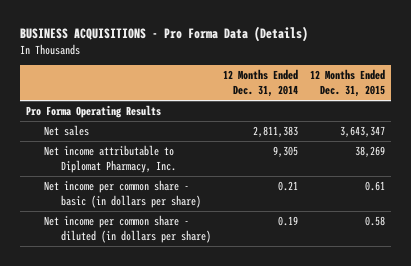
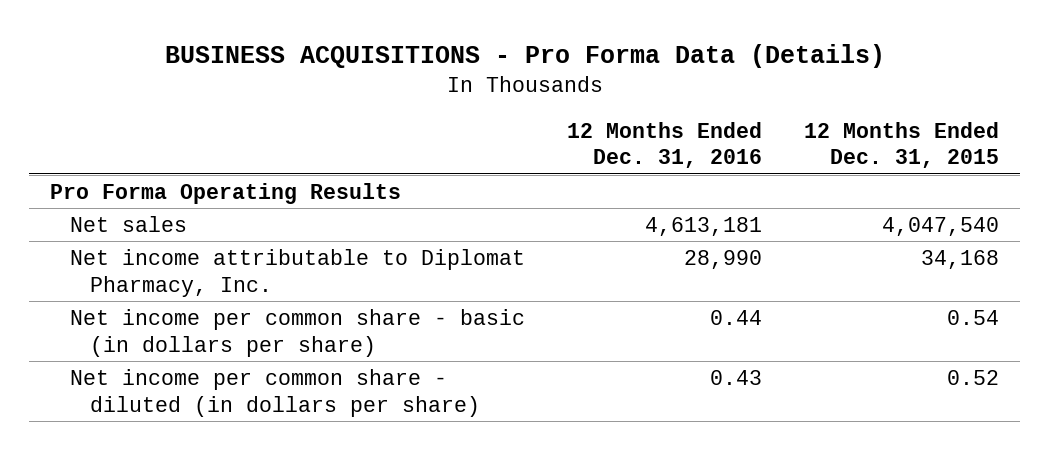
[223,69,299,98] 12 Months Ended Dec. 31, 2014 -> none
none -> [567,121,763,169] 12 Months Ended Dec. 31, 2016
[340,126,386,138] 3,643,347 -> [882,216,1000,236] 4,047,540
[355,146,386,158] 38,269 -> [921,249,1000,269] 34,168
[365,181,386,192] 0.61 -> [947,309,1000,325] 0.54
[365,216,386,227] 0.58 -> [947,369,1000,385] 0.52

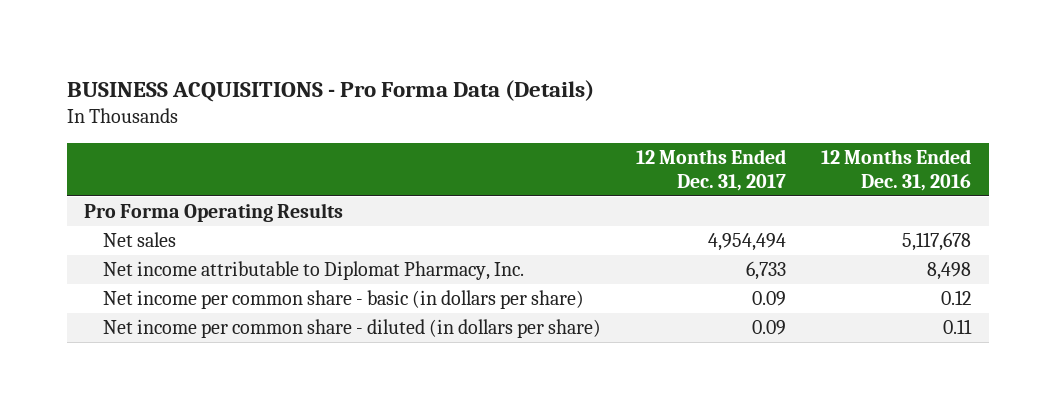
[804,121,1000,169] 12 Months Ended Dec. 31, 2015 -> none
none -> [636,149,787,192] 12 Months Ended Dec. 31, 2017
[645,216,763,236] 4,613,181 -> [902,232,972,252] 5,117,678
[684,249,763,269] 28,990 -> [927,262,972,281] 8,498
[710,309,763,325] 0.44 -> [941,290,972,306] 0.12
[710,369,763,385] 0.43 -> [943,319,973,335] 0.11

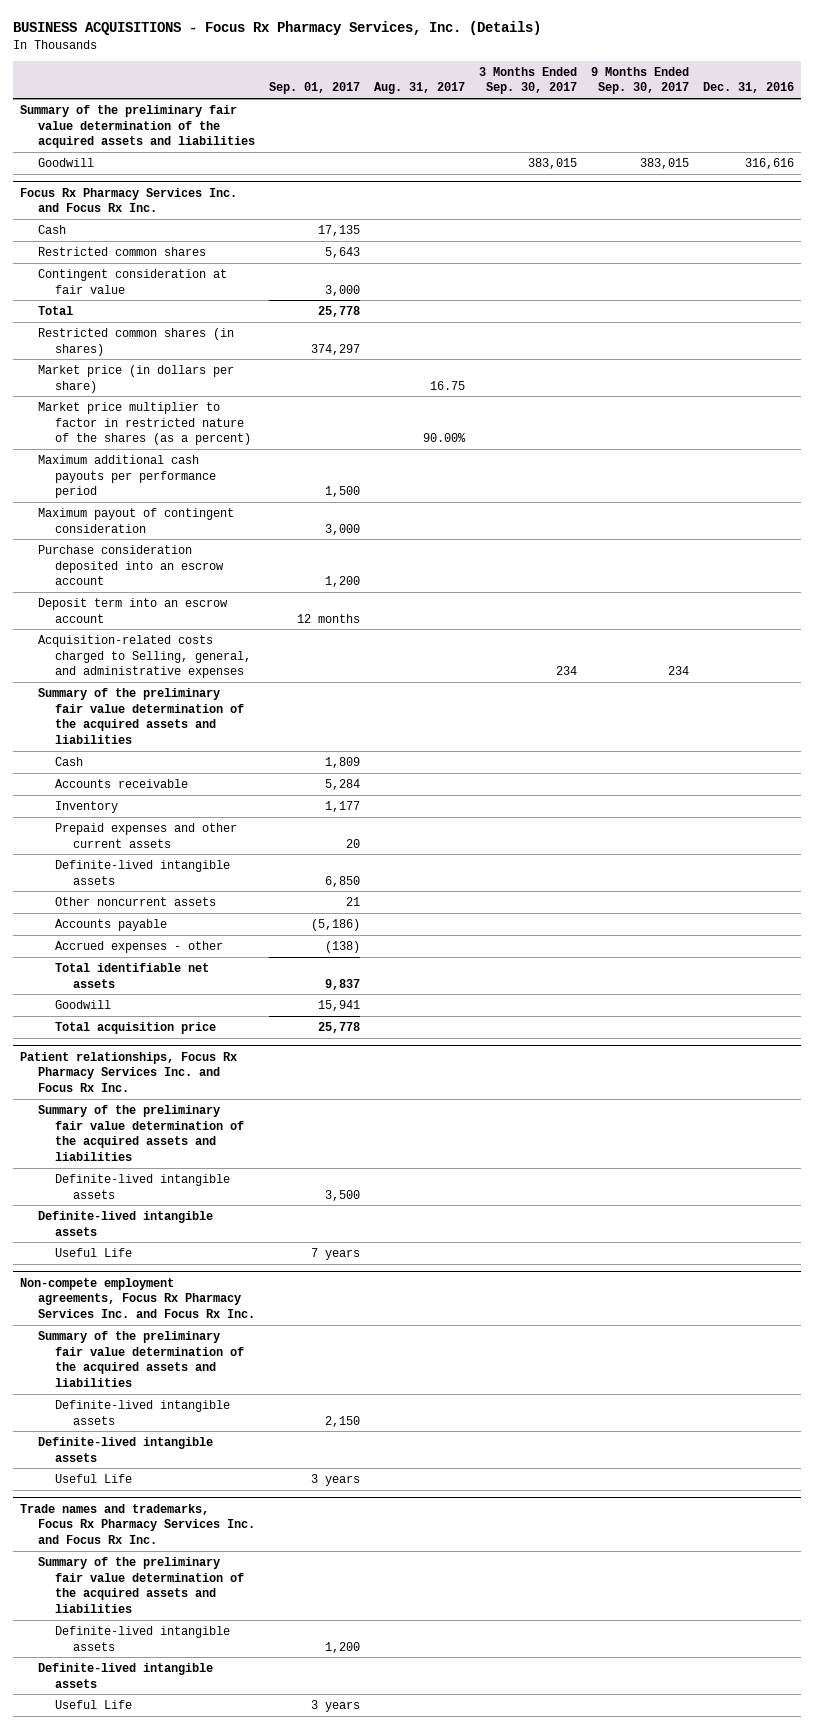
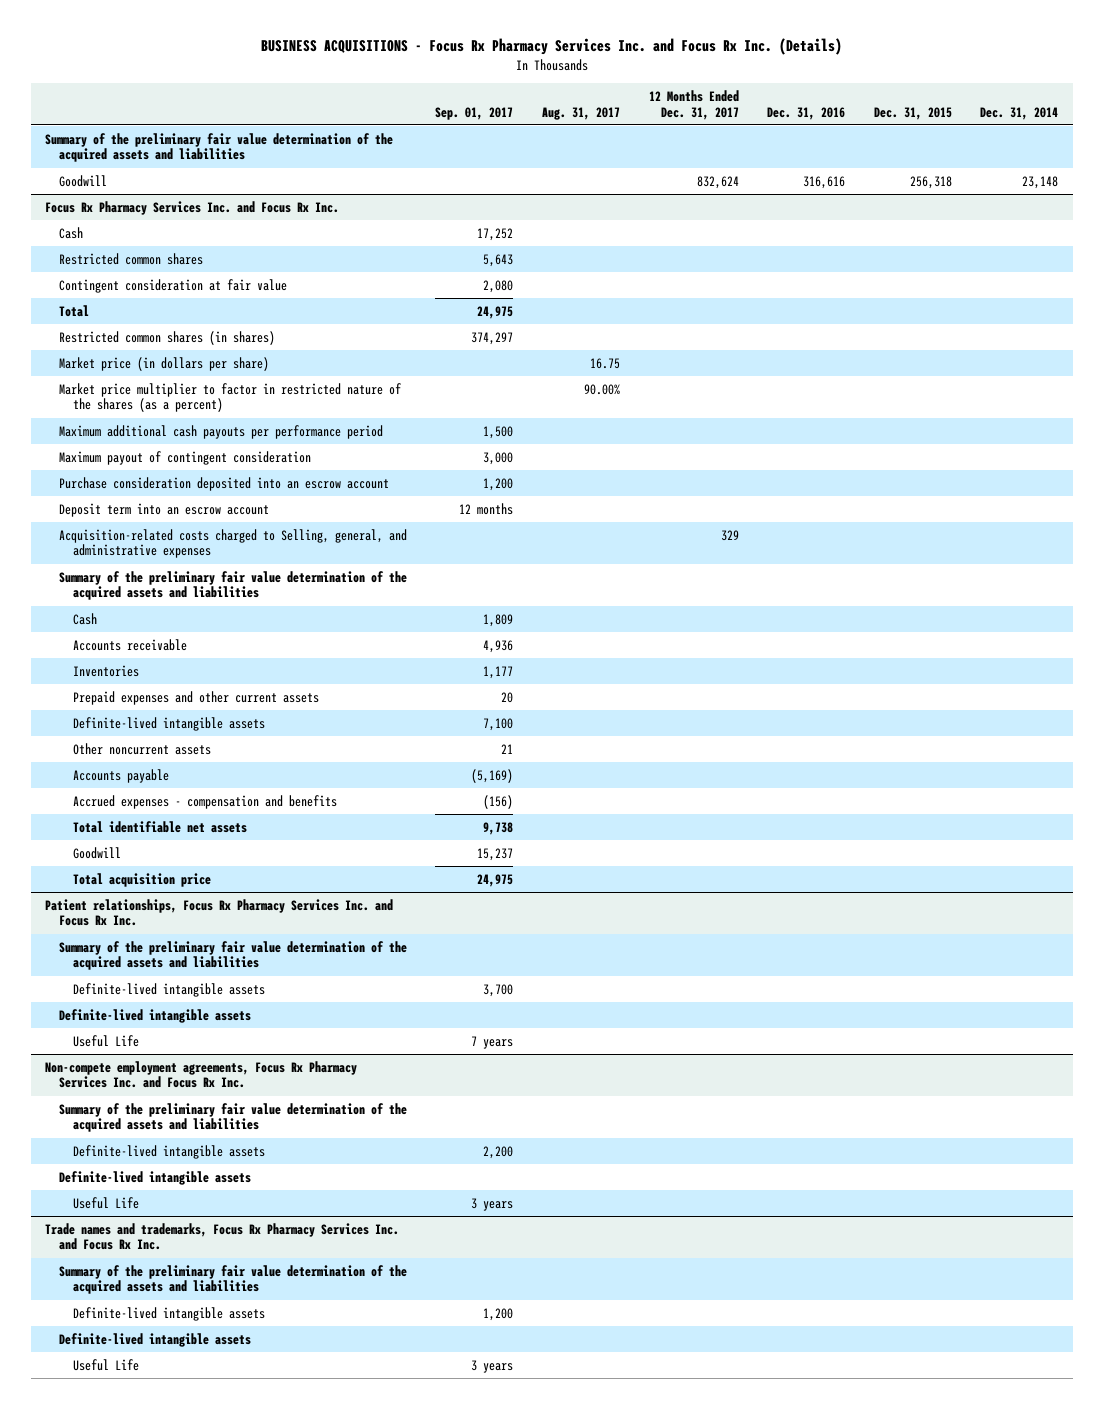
[13,21,542,36] BUSINESS ACQUISITIONS - Focus Rx Pharmacy Services, Inc. (Details) -> [260,38,842,56] BUSINESS ACQUISITIONS - Focus Rx Pharmacy Services Inc. and Focus Rx Inc. (Details)
[479,66,578,95] 3 Months Ended Sep. 30, 2017 -> none
[591,66,690,95] 9 Months Ended Sep. 30, 2017 -> none
none -> [648,89,739,120] 12 Months Ended Dec. 31, 2017
none -> [873,106,952,120] Dec. 31, 2015
none -> [980,106,1059,120] Dec. 31, 2014
[317,224,360,236] 17,135 -> [477,227,514,241] 17,252
[324,284,360,296] 3,000 -> [483,279,514,293] 2,080
[317,305,360,317] 25,778 -> [477,305,514,319] 24,975
[324,778,360,790] 5,284 -> [483,639,514,653] 4,936
[55,800,119,813] Inventory -> [72,664,139,677] Inventories
[324,875,360,887] 6,850 -> [483,717,514,731] 7,100
[55,940,224,953] Accrued expenses - other -> none
[310,918,360,931] (5,186) -> [471,768,514,783] (5,169)
none -> [72,794,337,809] Accrued expenses - compensation and benefits
[324,978,360,990] 9,837 -> [483,821,514,835] 9,738
[317,999,360,1011] 15,941 -> [477,847,514,861] 15,237
[317,1021,360,1033] 25,778 -> [477,873,514,887] 24,975
[324,1189,360,1201] 3,500 -> [483,983,514,997] 3,700
[324,1415,360,1427] 2,150 -> [483,1145,514,1159] 2,200

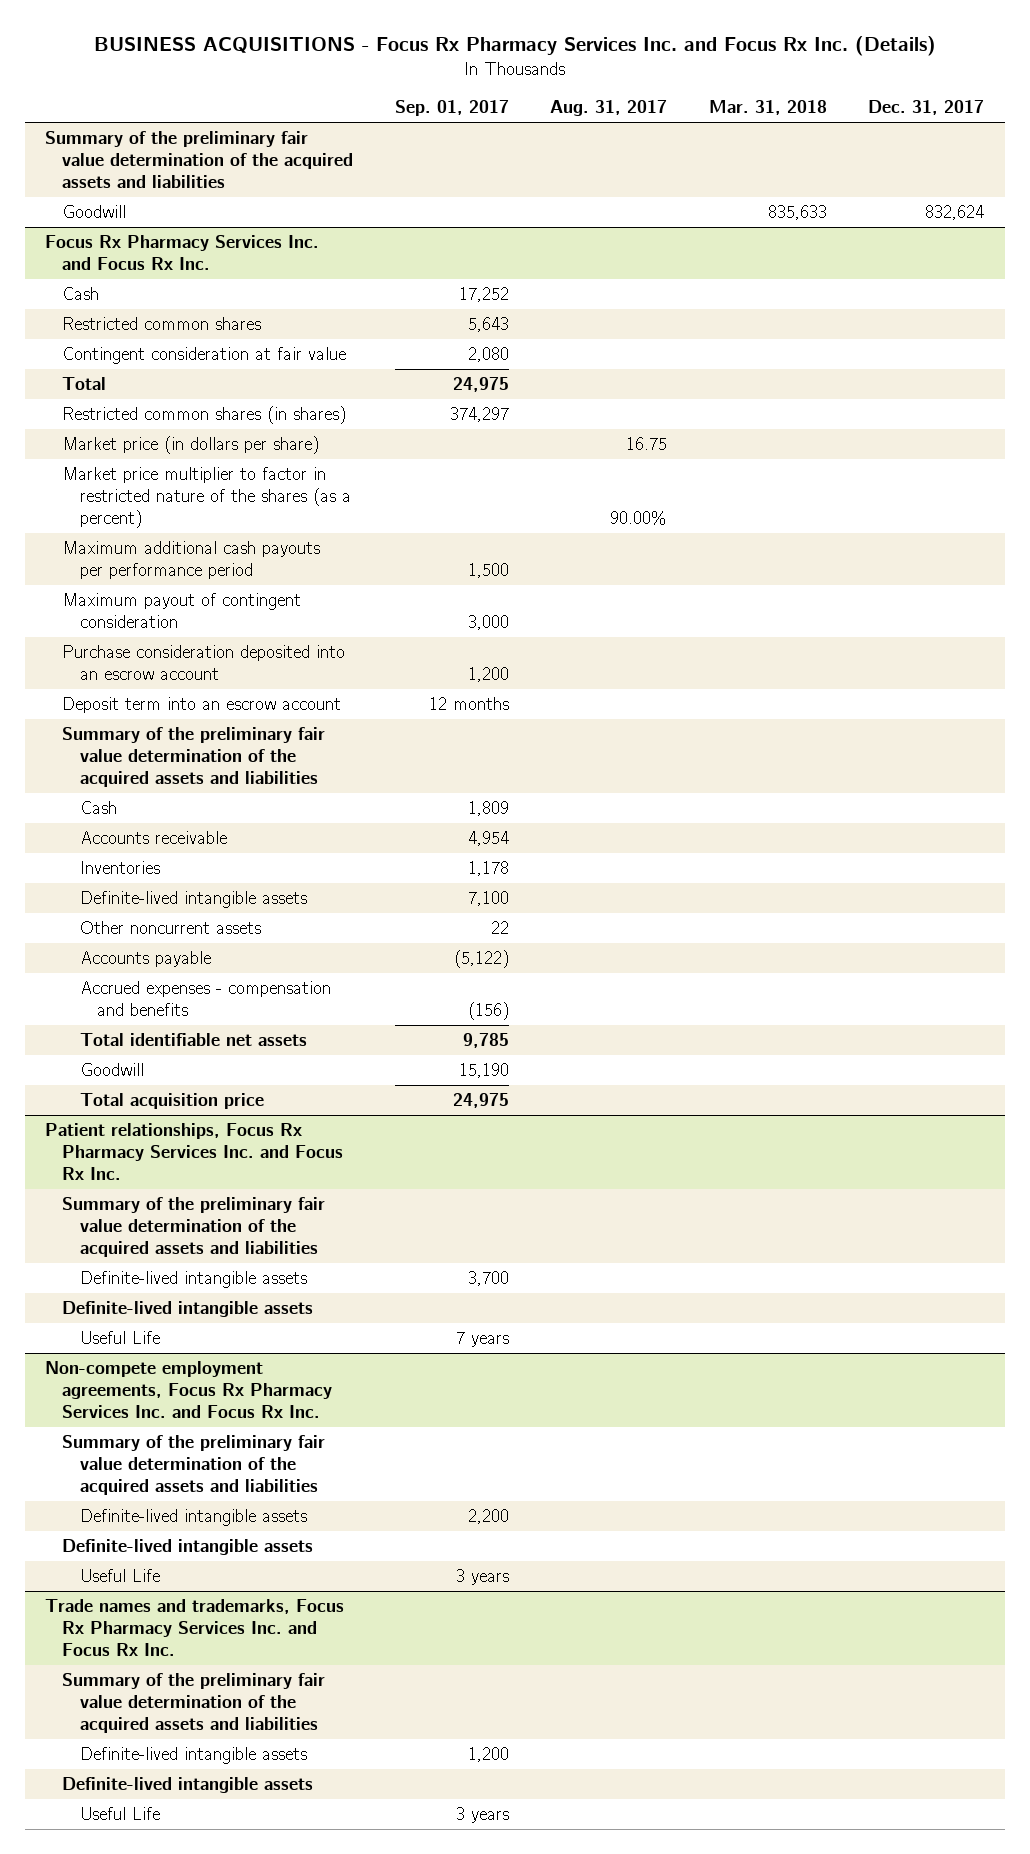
[648,89,739,120] 12 Months Ended Dec. 31, 2017 -> none
[767,106,846,120] Dec. 31, 2016 -> none
[873,106,952,120] Dec. 31, 2015 -> none
[980,106,1059,120] Dec. 31, 2014 -> none
none -> [708,100,827,116] Mar. 31, 2018
none -> [868,100,985,116] Dec. 31, 2017
[58,528,407,559] Acquisition-related costs charged to Selling, general, and administrative expenses -> none
[72,690,319,705] Prepaid expenses and other current assets -> none
[483,639,514,653] 4,936 -> [467,831,509,847] 4,954
[483,665,514,679] 1,177 -> [467,861,509,877] 1,178
[501,743,514,754] 21 -> [490,921,509,935] 22
[471,768,514,783] (5,169) -> [453,950,509,969] (5,122)
[483,821,514,835] 9,738 -> [462,1033,509,1049] 9,785
[477,847,514,861] 15,237 -> [458,1063,509,1079] 15,190

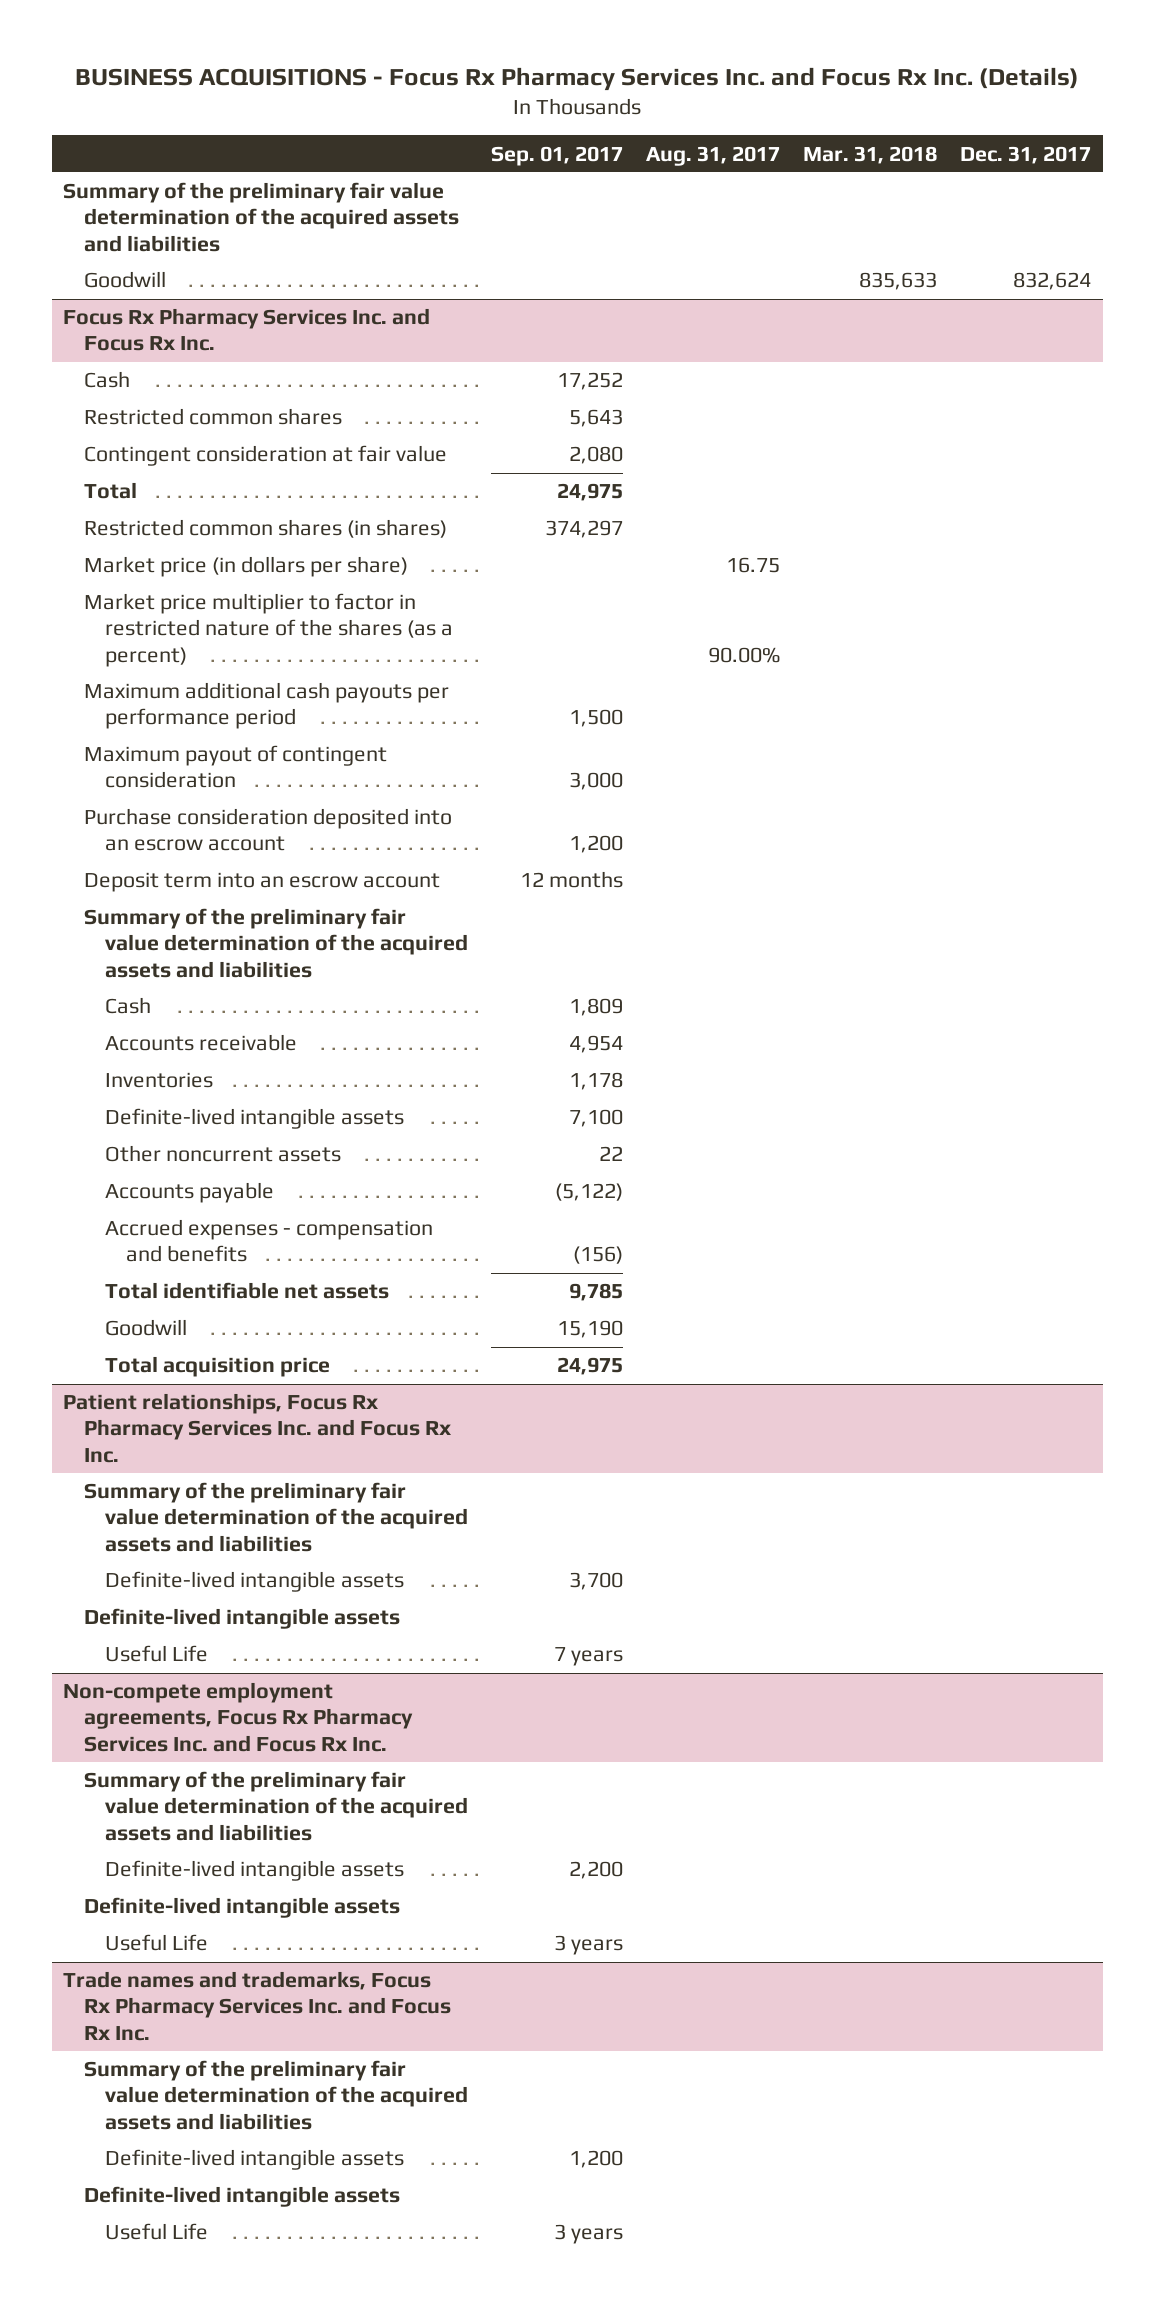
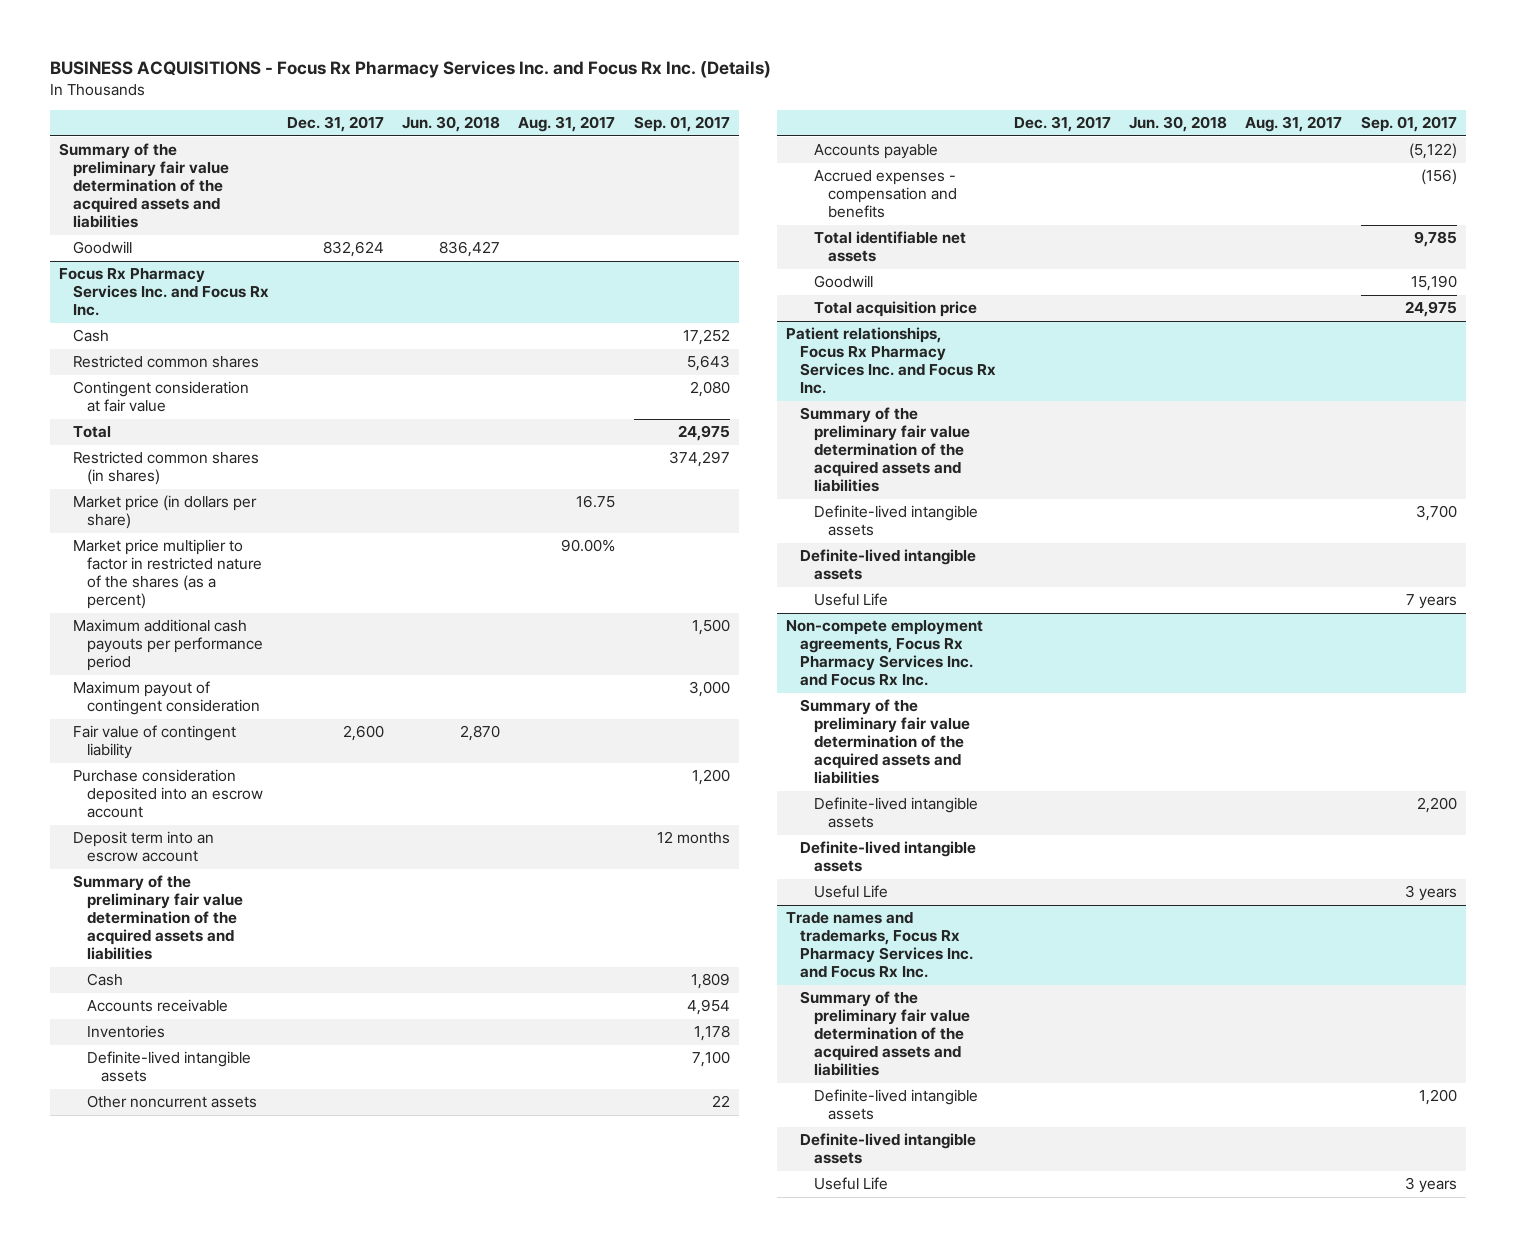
[803,145,938,164] Mar. 31, 2018 -> none
none -> [402,116,501,133] Jun. 30, 2018
none -> [73,725,237,760] Fair value of contingent liability

